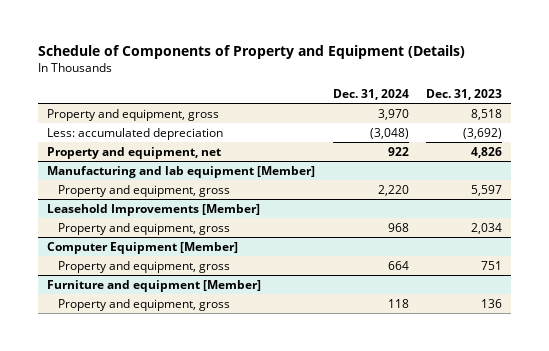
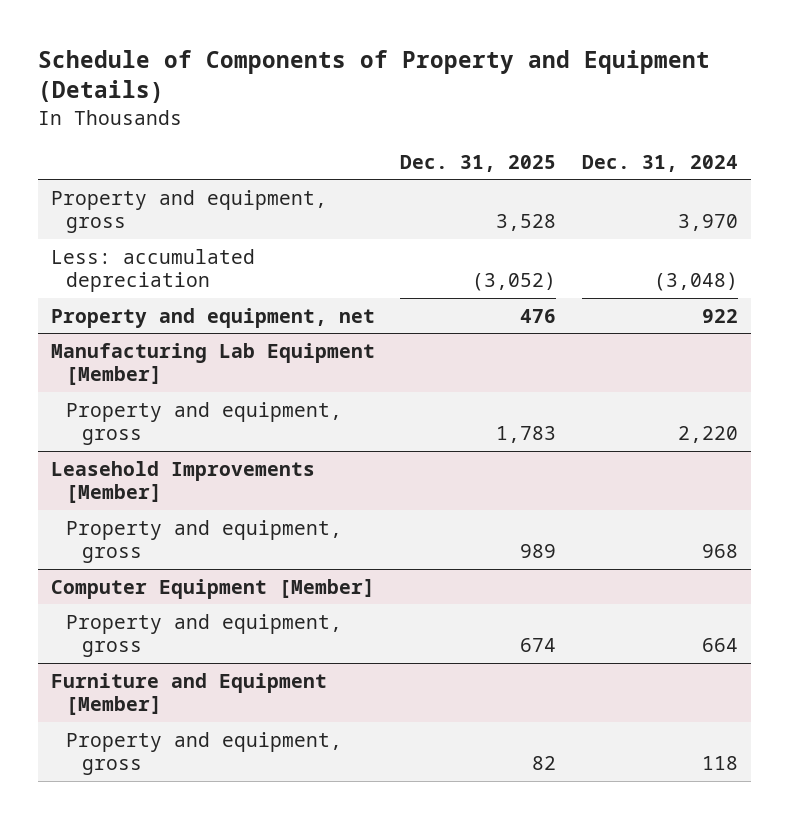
[426,88,503,100] Dec. 31, 2023 -> none
none -> [400,154,557,172] Dec. 31, 2025
[46,165,315,178] Manufacturing and lab equipment [Member] -> [50,342,375,385] Manufacturing Lab Equipment [Member]
[46,279,261,292] Furniture and equipment [Member] -> [50,672,327,715] Furniture and Equipment [Member]

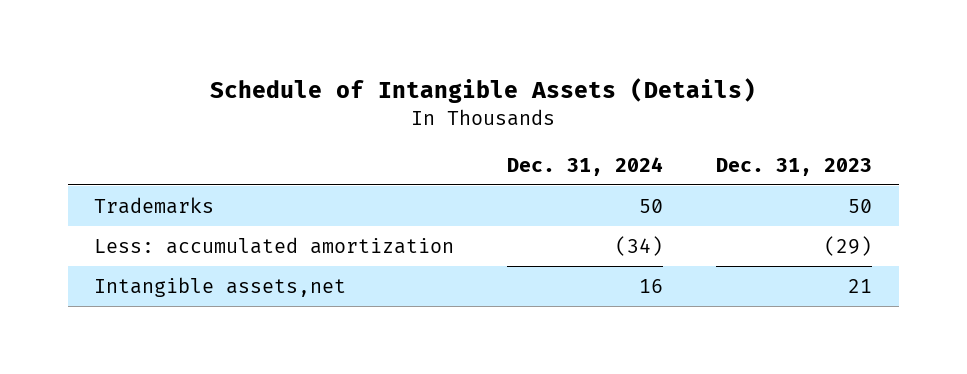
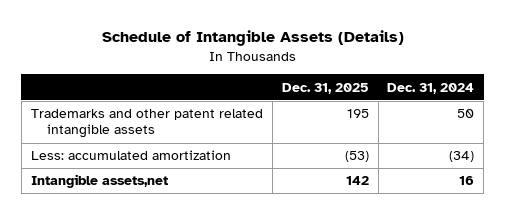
[716,157,873,176] Dec. 31, 2023 -> none
none -> [281,82,369,94] Dec. 31, 2025
[94,196,215,214] Trademarks -> [30,109,263,139] Trademarks and other patent related intangible assets

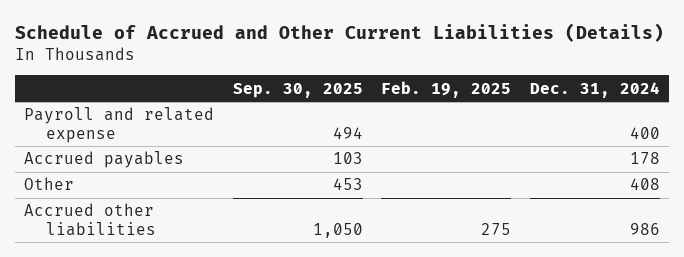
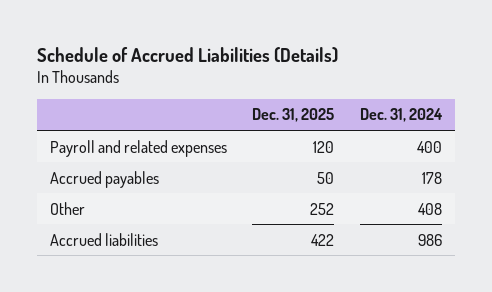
[15,23,665,43] Schedule of Accrued and Other Current Liabilities (Details) -> [36,46,338,63] Schedule of Accrued Liabilities (Details)
[232,82,363,98] Sep. 30, 2025 -> none
[381,80,512,98] Feb. 19, 2025 -> none
none -> [252,108,335,123] Dec. 31, 2025
[24,107,215,143] Payroll and related expense -> [49,139,227,157] Payroll and related expenses
[24,203,156,236] Accrued other liabilities -> [49,232,158,246] Accrued liabilities

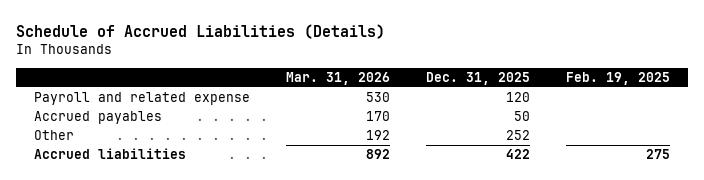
[360,108,444,123] Dec. 31, 2024 -> none
none -> [286,72,391,86] Mar. 31, 2026
none -> [565,72,670,86] Feb. 19, 2025
[49,139,227,157] Payroll and related expenses -> [34,92,251,106] Payroll and related expense

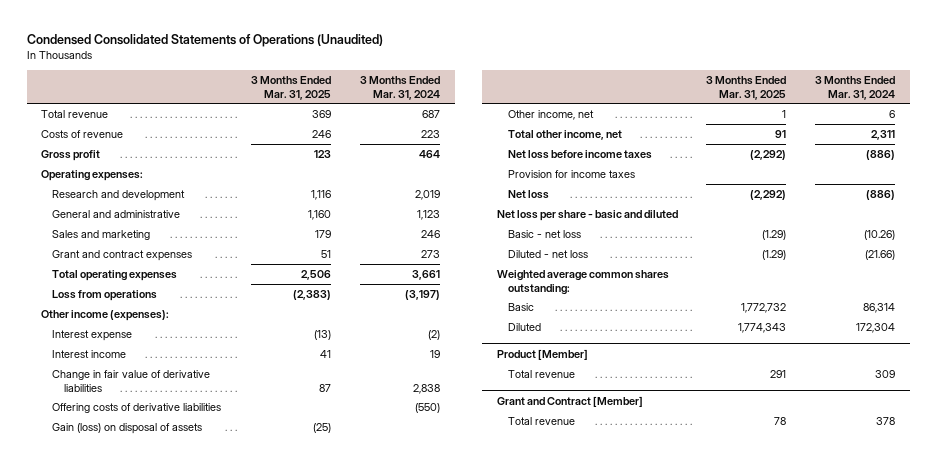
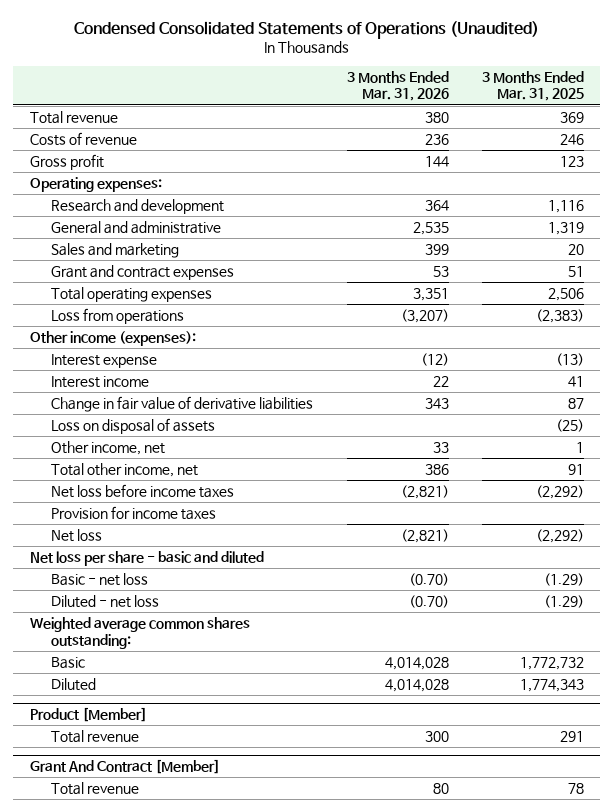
[360,75,441,100] 3 Months Ended Mar. 31, 2024 -> none
none -> [346,70,449,102] 3 Months Ended Mar. 31, 2026
[308,209,332,220] 1,160 -> [547,221,584,235] 1,319
[315,229,332,238] 179 -> [567,243,584,255] 20
[52,402,222,413] Offering costs of derivative liabilities -> none
[52,422,203,434] Gain (loss) on disposal of assets -> [51,417,216,434] Loss on disposal of assets
[496,395,643,407] Grant and Contract [Member] -> [29,759,220,775] Grant And Contract [Member]

